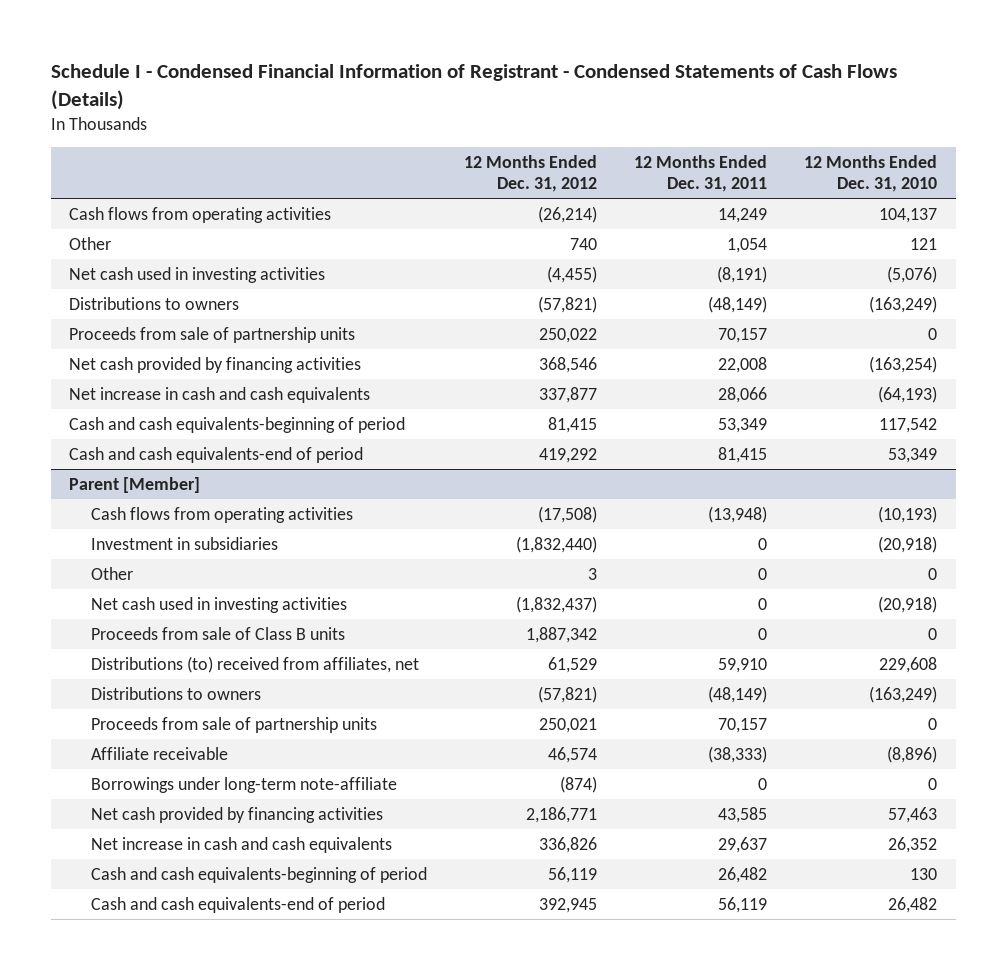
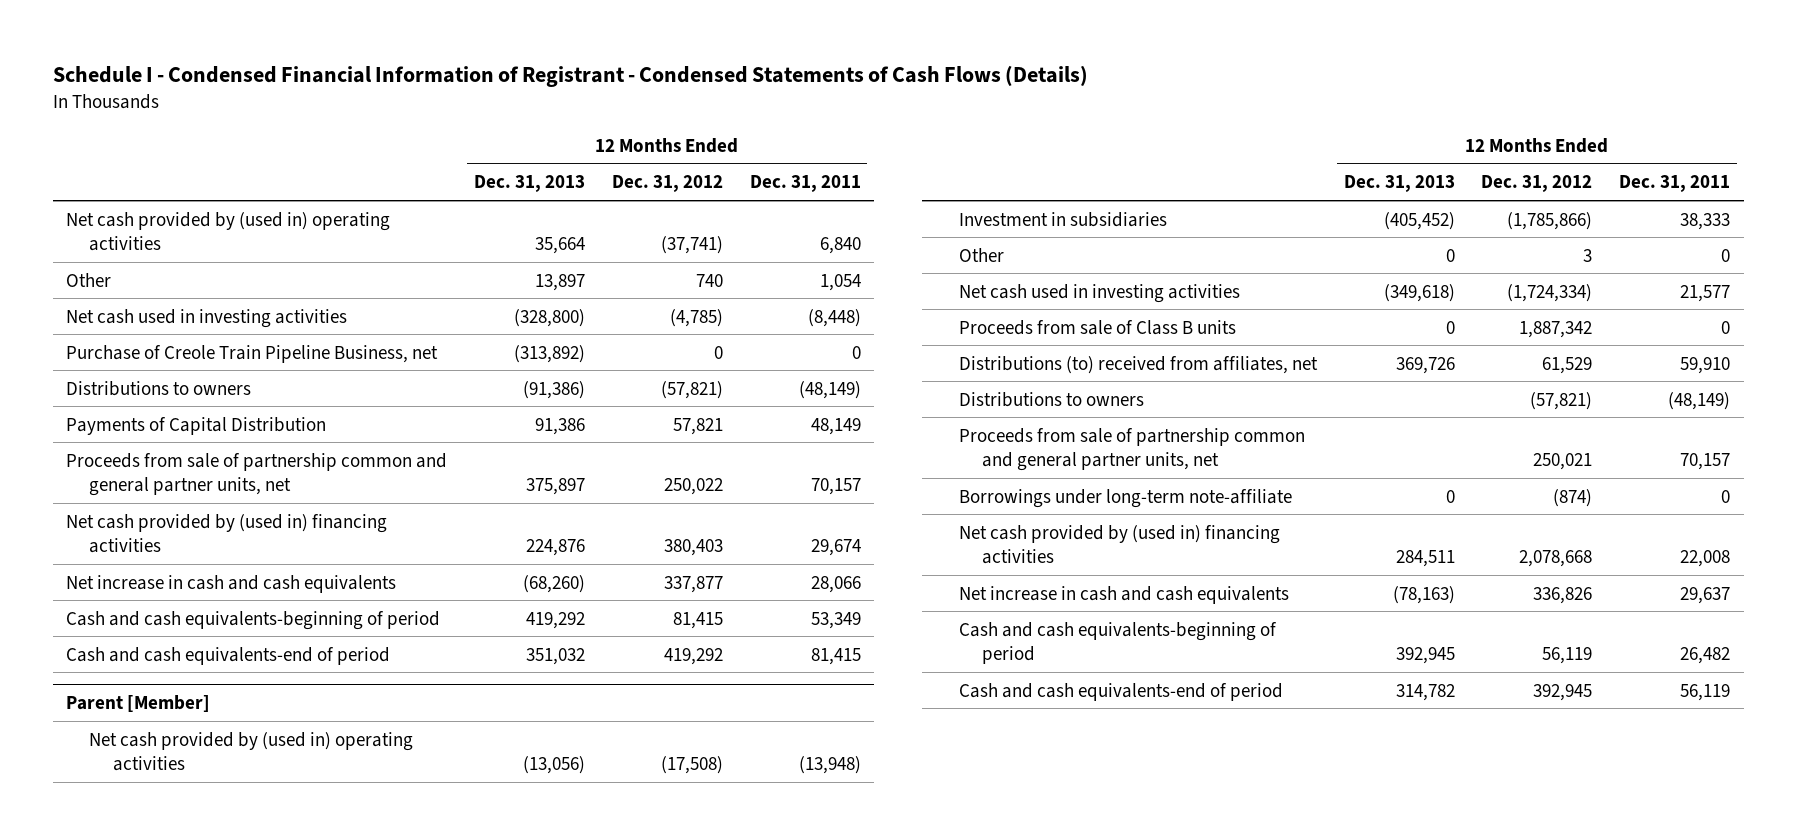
[804,154,938,193] 12 Months Ended Dec. 31, 2010 -> none
none -> [474,175,586,193] Dec. 31, 2013
[69,206,332,223] Cash flows from operating activities -> [66,211,391,252] Net cash provided by (used in) operating activities
[538,205,598,223] (26,214) -> [660,236,723,255] (37,741)
[718,207,768,223] 14,249 -> [819,237,861,255] 6,840
[547,265,598,283] (4,455) -> [669,308,723,327] (4,785)
[717,265,768,283] (8,191) -> [807,308,861,327] (8,448)
none -> [66,344,439,363] Purchase of Creole Train Pipeline Business, net
none -> [66,416,327,435] Payments of Capital Distribution
[69,326,356,343] Proceeds from sale of partnership units -> [66,452,448,497] Proceeds from sale of partnership common and general partner units, net
[69,356,362,373] Net cash provided by financing activities -> [66,513,388,554] Net cash provided by (used in) financing activities
[539,356,598,373] 368,546 -> [663,539,723,557] 380,403
[718,356,768,373] 22,008 -> [810,539,861,557] 29,674
[91,506,354,523] Cash flows from operating activities -> [89,731,414,772] Net cash provided by (used in) operating activities
[516,535,598,553] (1,832,440) -> [1507,211,1593,230] (1,785,866)
[758,537,768,550] 0 -> [1680,212,1731,230] 38,333
[516,595,598,613] (1,832,437) -> [1507,283,1593,302] (1,724,334)
[758,597,768,610] 0 -> [1680,284,1731,302] 21,577
[91,746,229,760] Affiliate receivable -> none
[91,716,378,733] Proceeds from sale of partnership units -> [958,427,1305,472] Proceeds from sale of partnership common and general partner units, net
[91,806,384,823] Net cash provided by financing activities -> [958,524,1280,565] Net cash provided by (used in) financing activities
[526,806,598,823] 2,186,771 -> [1519,550,1593,568] 2,078,668
[718,806,768,823] 43,585 -> [1680,550,1731,568] 22,008

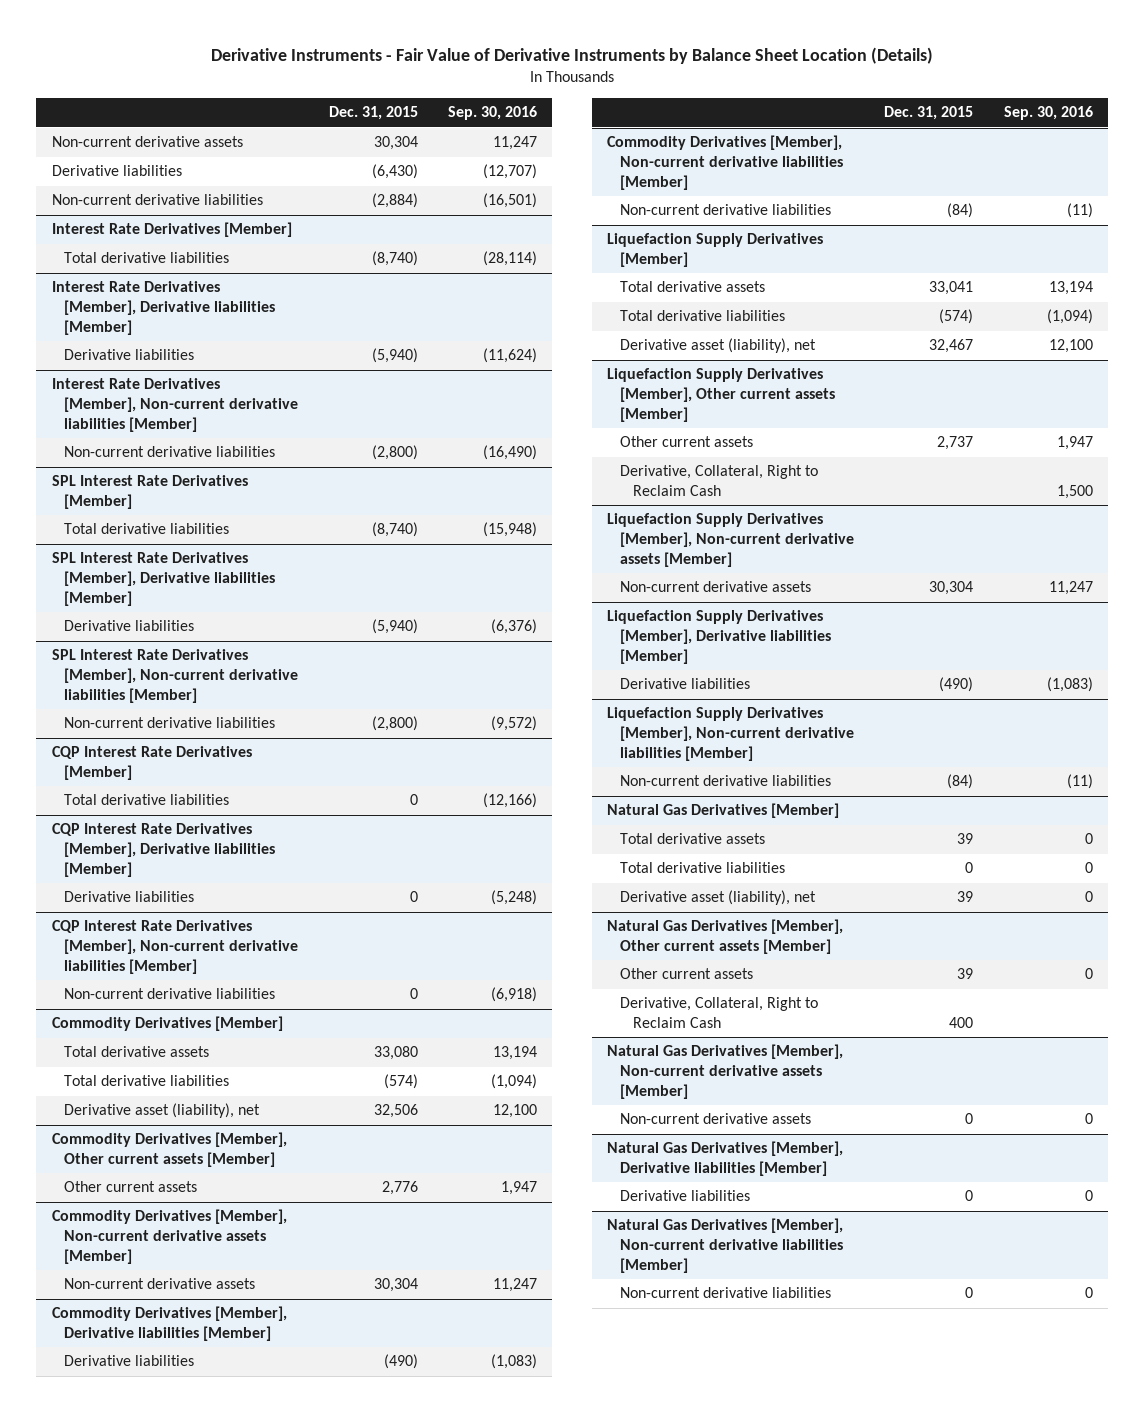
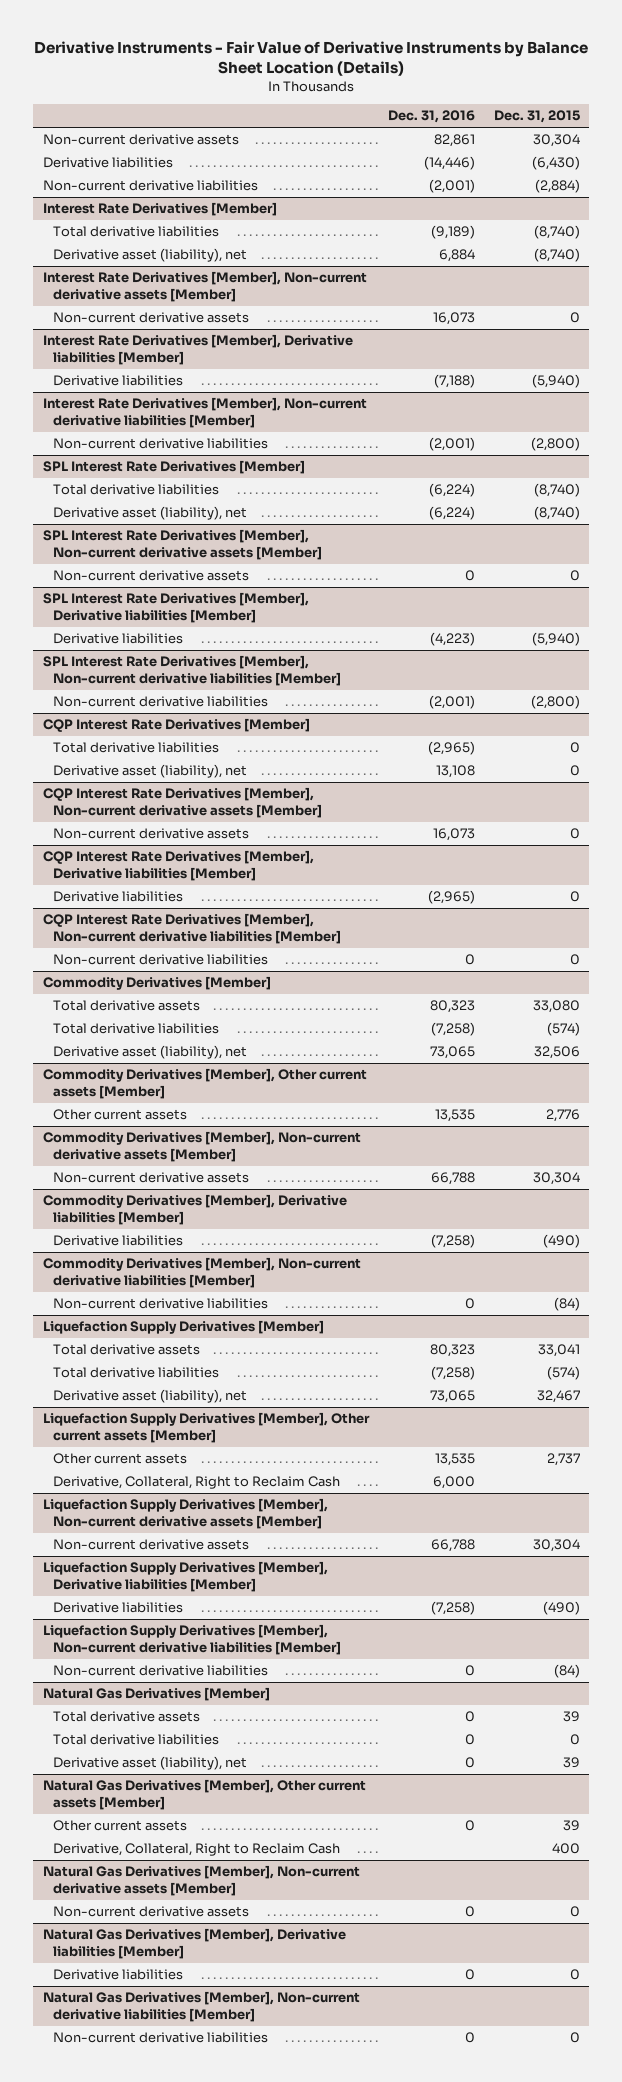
[448,106,538,121] Sep. 30, 2016 -> none
none -> [387,110,475,124] Dec. 31, 2016
none -> [53,248,248,263] Derivative asset (liability), net
none -> [42,271,367,302] Interest Rate Derivatives [Member], Non-current derivative assets [Member]
none -> [53,312,250,324] Non-current derivative assets
none -> [53,506,248,521] Derivative asset (liability), net
none -> [42,529,323,560] SPL Interest Rate Derivatives [Member], Non-current derivative assets [Member]
none -> [53,570,250,582] Non-current derivative assets
none -> [53,764,248,779] Derivative asset (liability), net
none -> [42,787,323,818] CQP Interest Rate Derivatives [Member], Non-current derivative assets [Member]
none -> [53,828,250,840] Non-current derivative assets

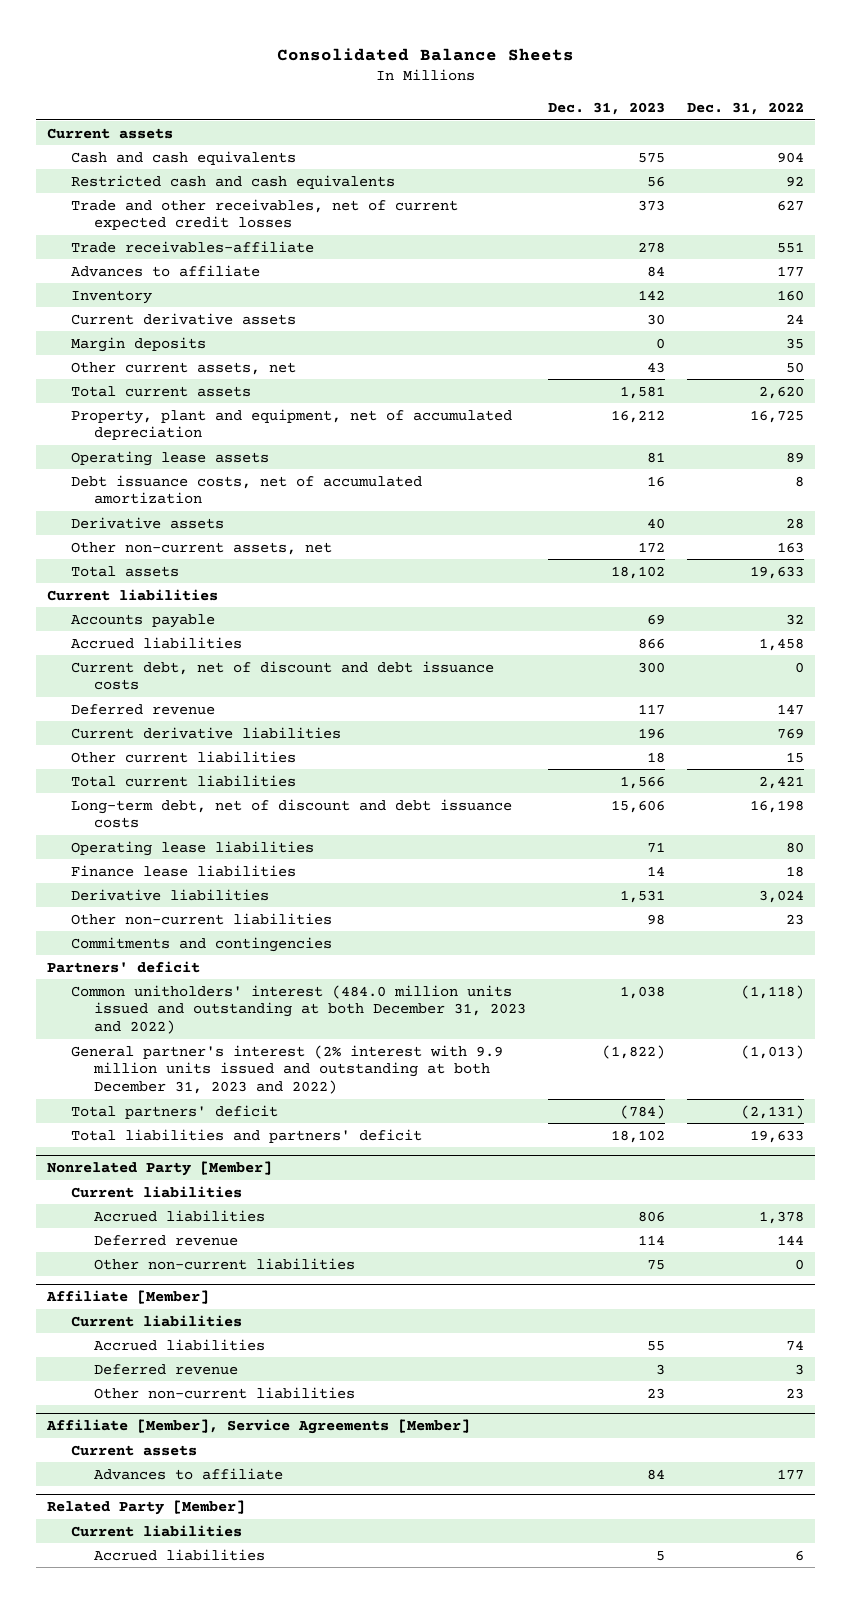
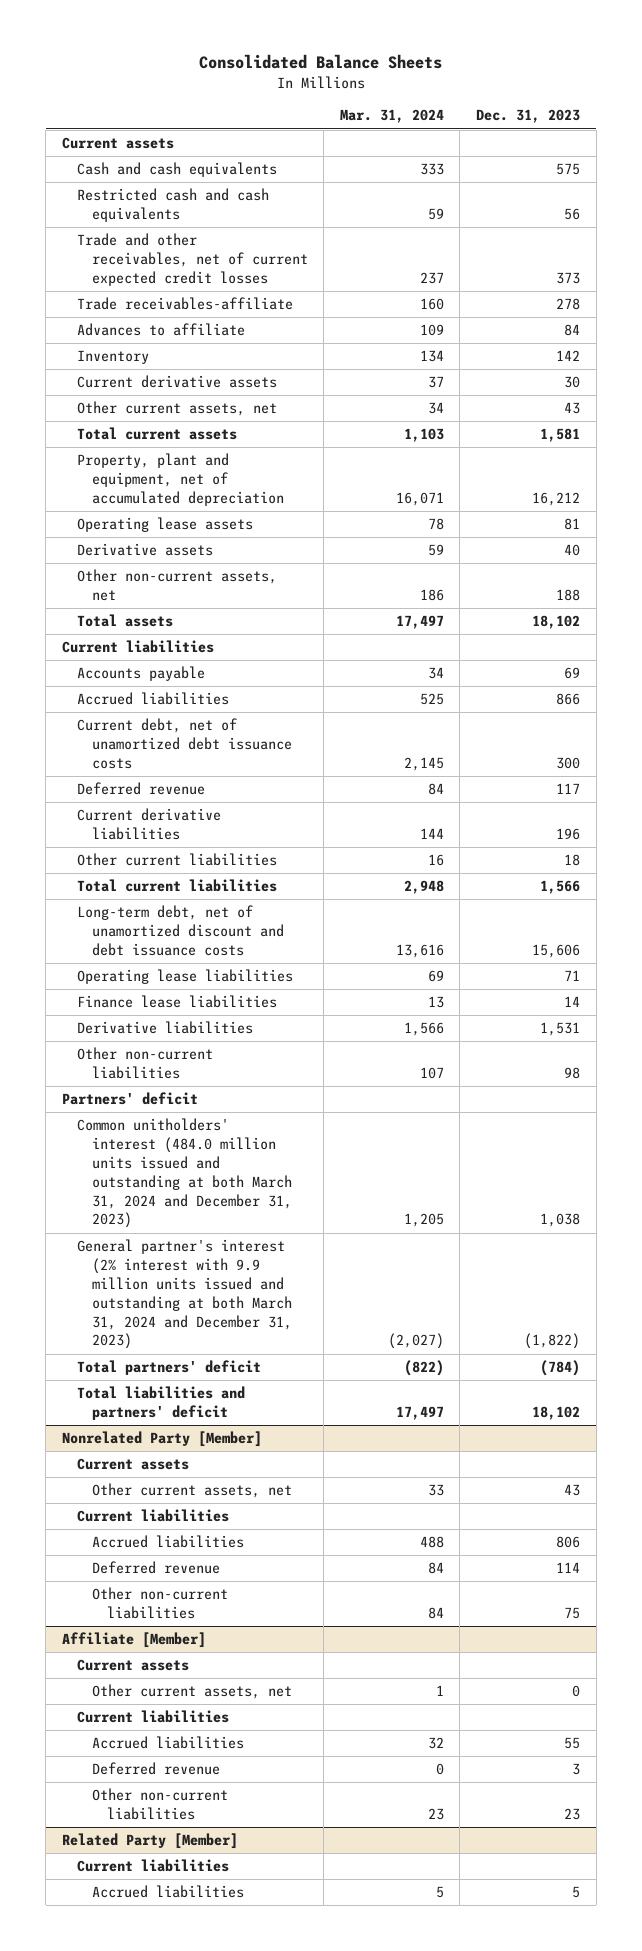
[687,102,805,116] Dec. 31, 2022 -> none
none -> [339,109,444,124] Mar. 31, 2024
[70,336,206,352] Margin deposits -> none
[70,474,422,505] Debt issuance costs, net of accumulated amortization -> none
[638,541,666,553] 172 -> [556,589,581,602] 188
[70,660,494,691] Current debt, net of discount and debt issuance costs -> [76,718,292,769] Current debt, net of unamortized debt issuance costs
[70,798,512,829] Long-term debt, net of discount and debt issuance costs -> [76,905,284,956] Long-term debt, net of unamortized discount and debt issuance costs
[70,936,332,952] Commitments and contingencies -> none
[70,984,527,1034] Common unitholders' interest (484.0 million units issued and outstanding at both December 31, 2023 and 2022) -> [76,1118,292,1229] Common unitholders' interest (484.0 million units issued and outstanding at both March 31, 2024 and December 31, 2023)
[70,1044,503,1094] General partner's interest (2% interest with 9.9 million units issued and outstanding at both December 31, 2023 and 2022) -> [76,1239,292,1350] General partner's interest (2% interest with 9.9 million units issued and outstanding at both March 31, 2024 and December 31, 2023)
none -> [76,1458,189,1471] Current assets
none -> [91,1483,292,1499] Other current assets, net
none -> [76,1659,189,1672] Current assets
none -> [91,1684,292,1700] Other current assets, net
[45,1419,470,1435] Affiliate [Member], Service Agreements [Member] -> none
[70,1444,197,1456] Current assets -> none
[94,1467,284,1480] Advances to affiliate -> none

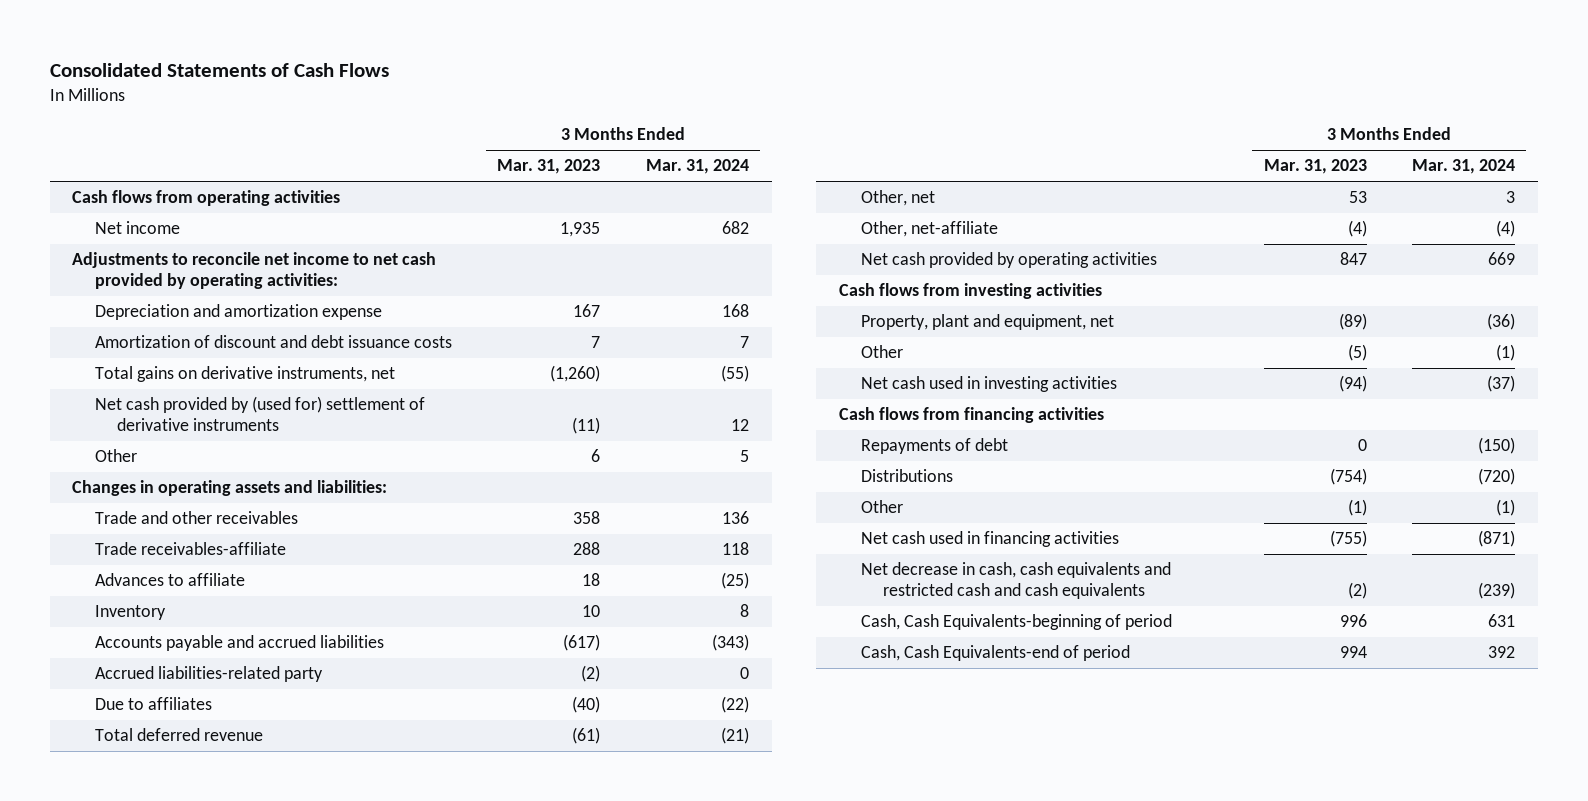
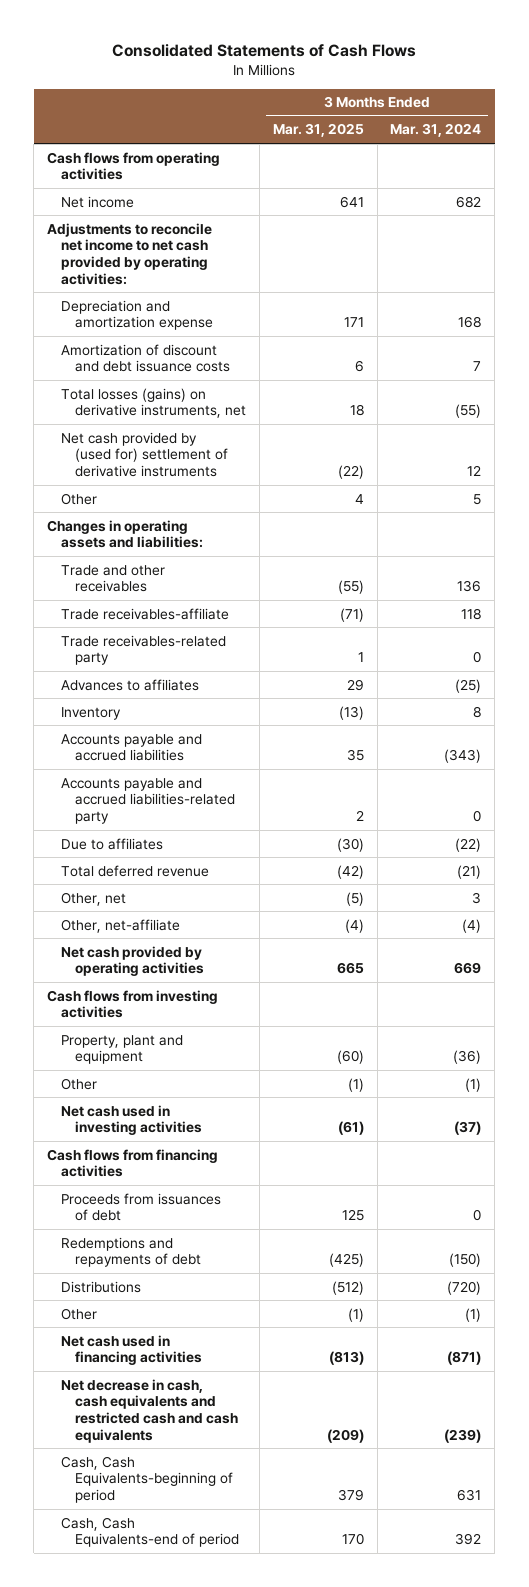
[497,159,601,175] Mar. 31, 2023 -> none
none -> [272,123,364,138] Mar. 31, 2025
[94,366,395,383] Total gains on derivative instruments, net -> [61,387,246,419] Total losses (gains) on derivative instruments, net
none -> [61,634,227,666] Trade receivables-related party
[94,573,245,587] Advances to affiliate -> [61,678,200,691] Advances to affiliates
[94,666,323,683] Accrued liabilities-related party -> [61,777,235,824] Accounts payable and accrued liabilities-related party
[861,314,1115,331] Property, plant and equipment, net -> [61,1034,184,1065] Property, plant and equipment
none -> [61,1192,222,1222] Proceeds from issuances of debt
[861,438,1009,455] Repayments of debt -> [61,1236,201,1268] Redemptions and repayments of debt

